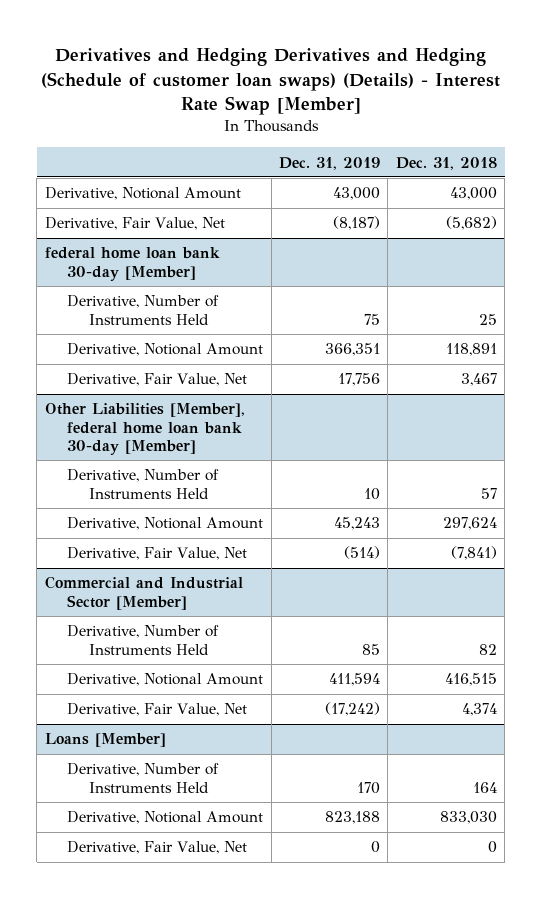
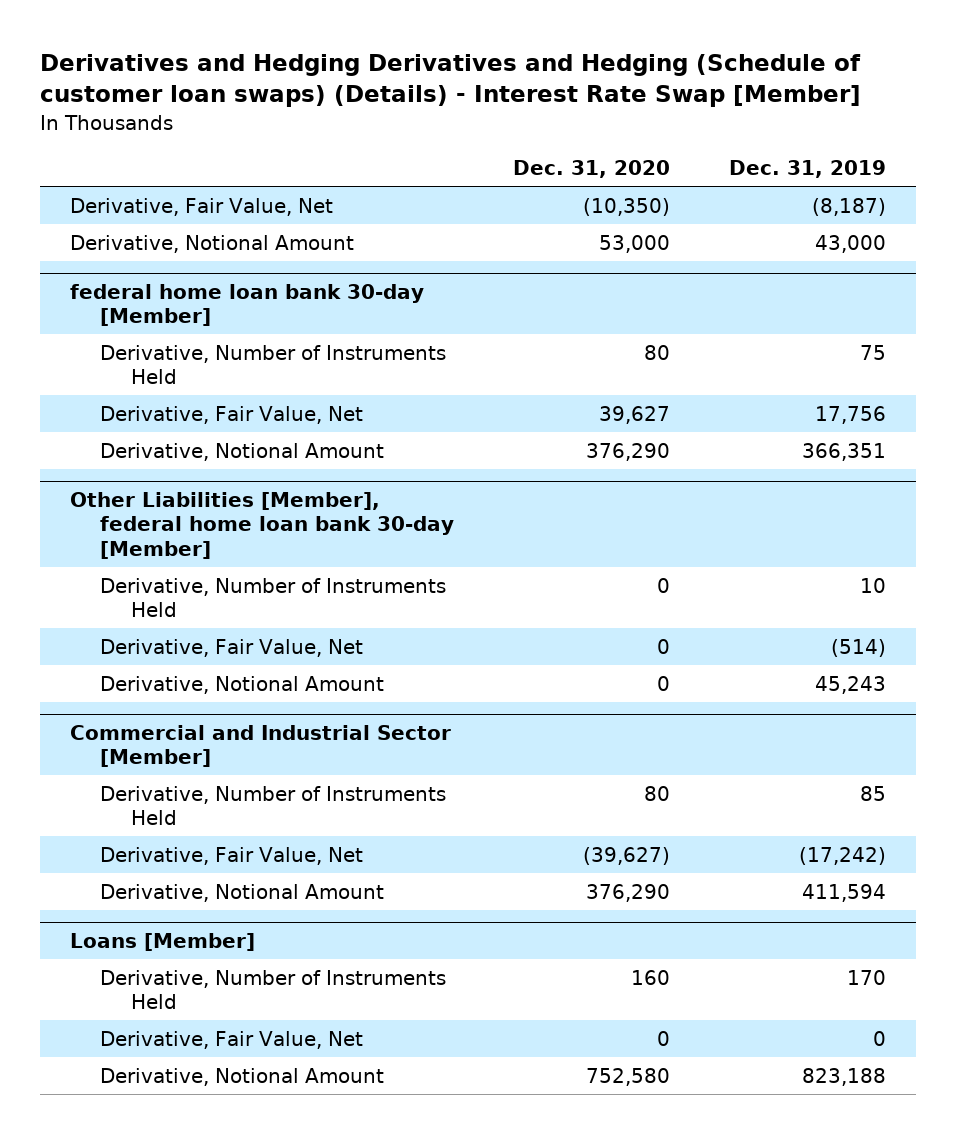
[395,156,497,170] Dec. 31, 2018 -> none
none -> [513,160,671,179] Dec. 31, 2020
[44,187,241,201] Derivative, Notional Amount -> [69,234,354,253] Derivative, Notional Amount
[67,343,264,357] Derivative, Notional Amount -> [100,442,385,461] Derivative, Notional Amount
[67,517,264,531] Derivative, Notional Amount -> [100,675,385,694] Derivative, Notional Amount
[67,673,264,687] Derivative, Notional Amount -> [100,883,385,902] Derivative, Notional Amount
[67,811,264,825] Derivative, Notional Amount -> [100,1067,385,1086] Derivative, Notional Amount

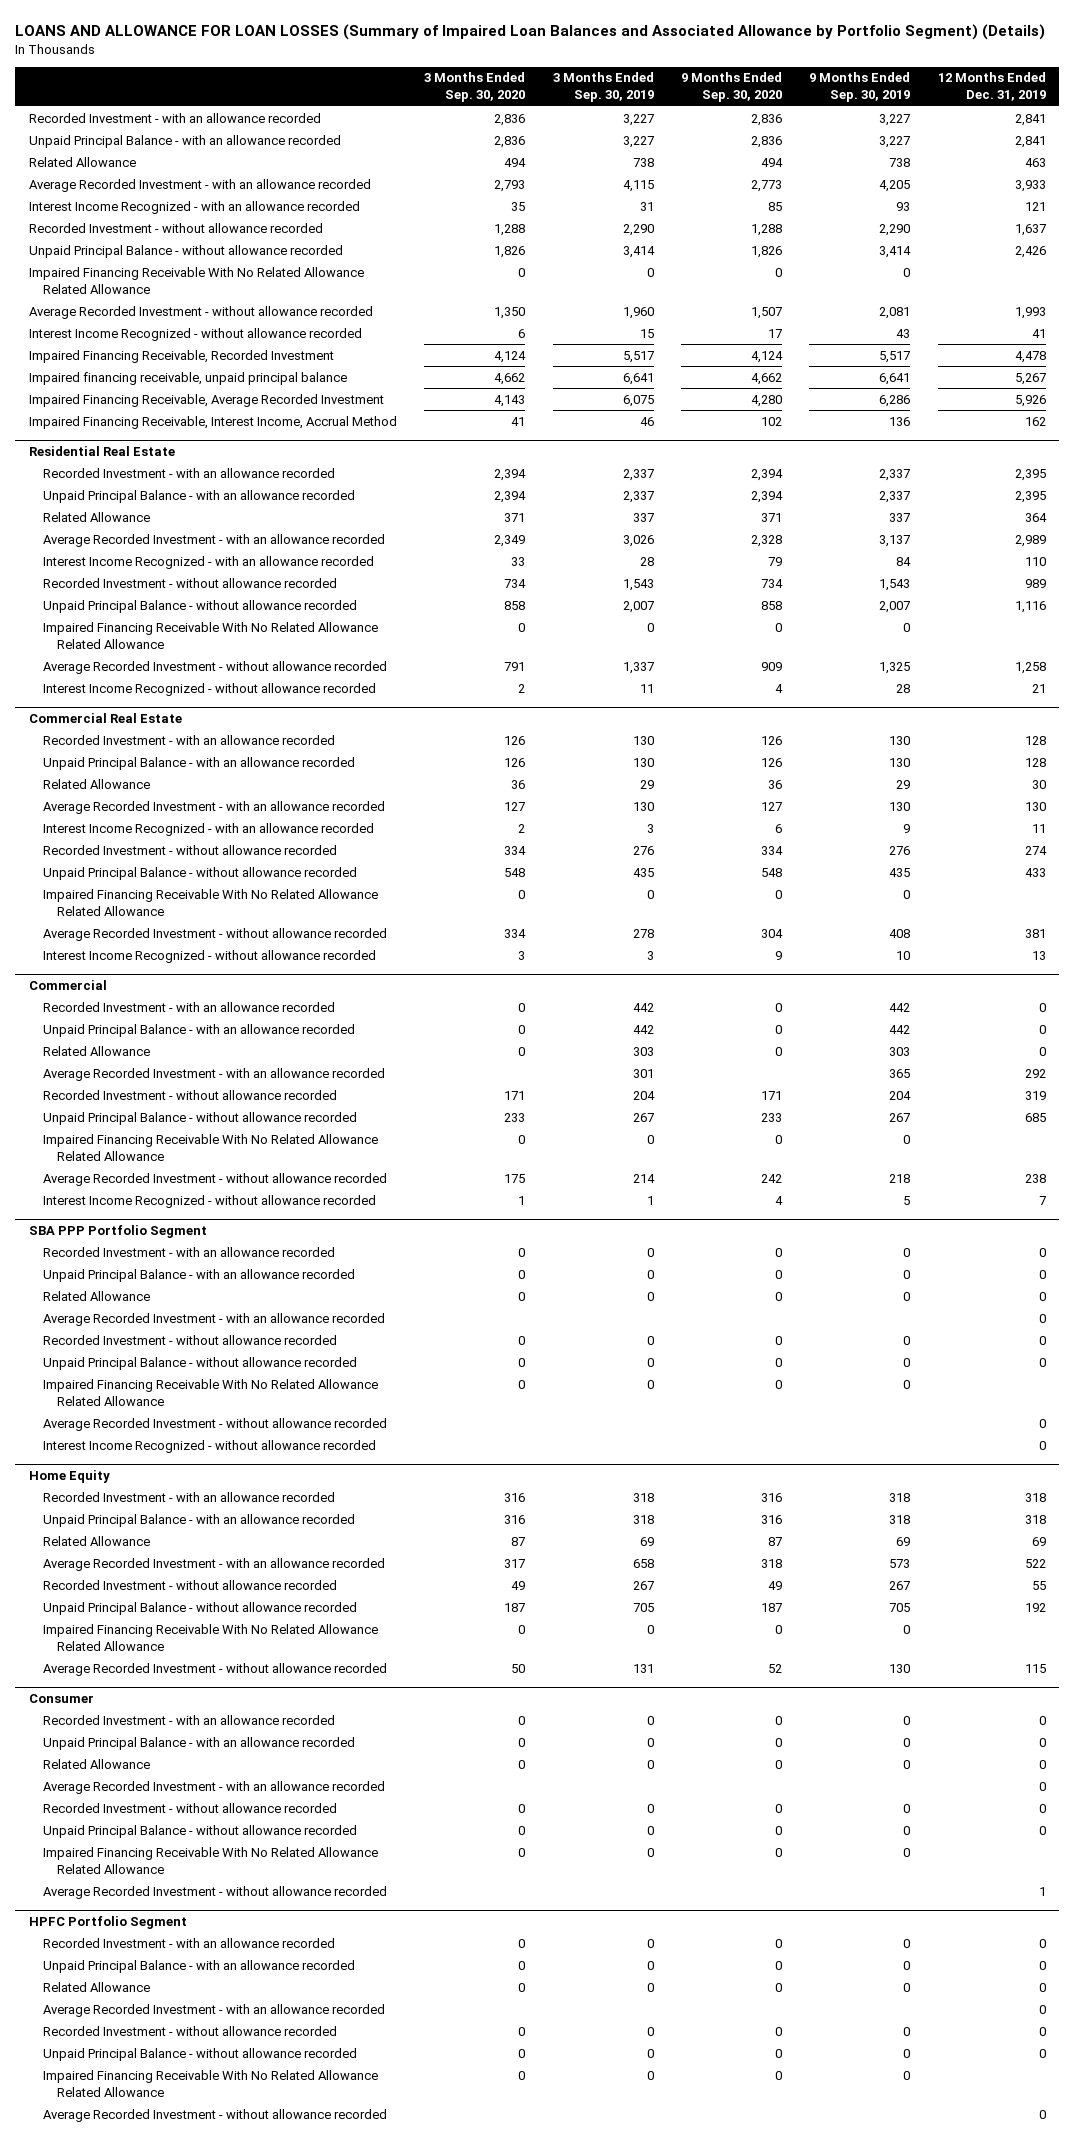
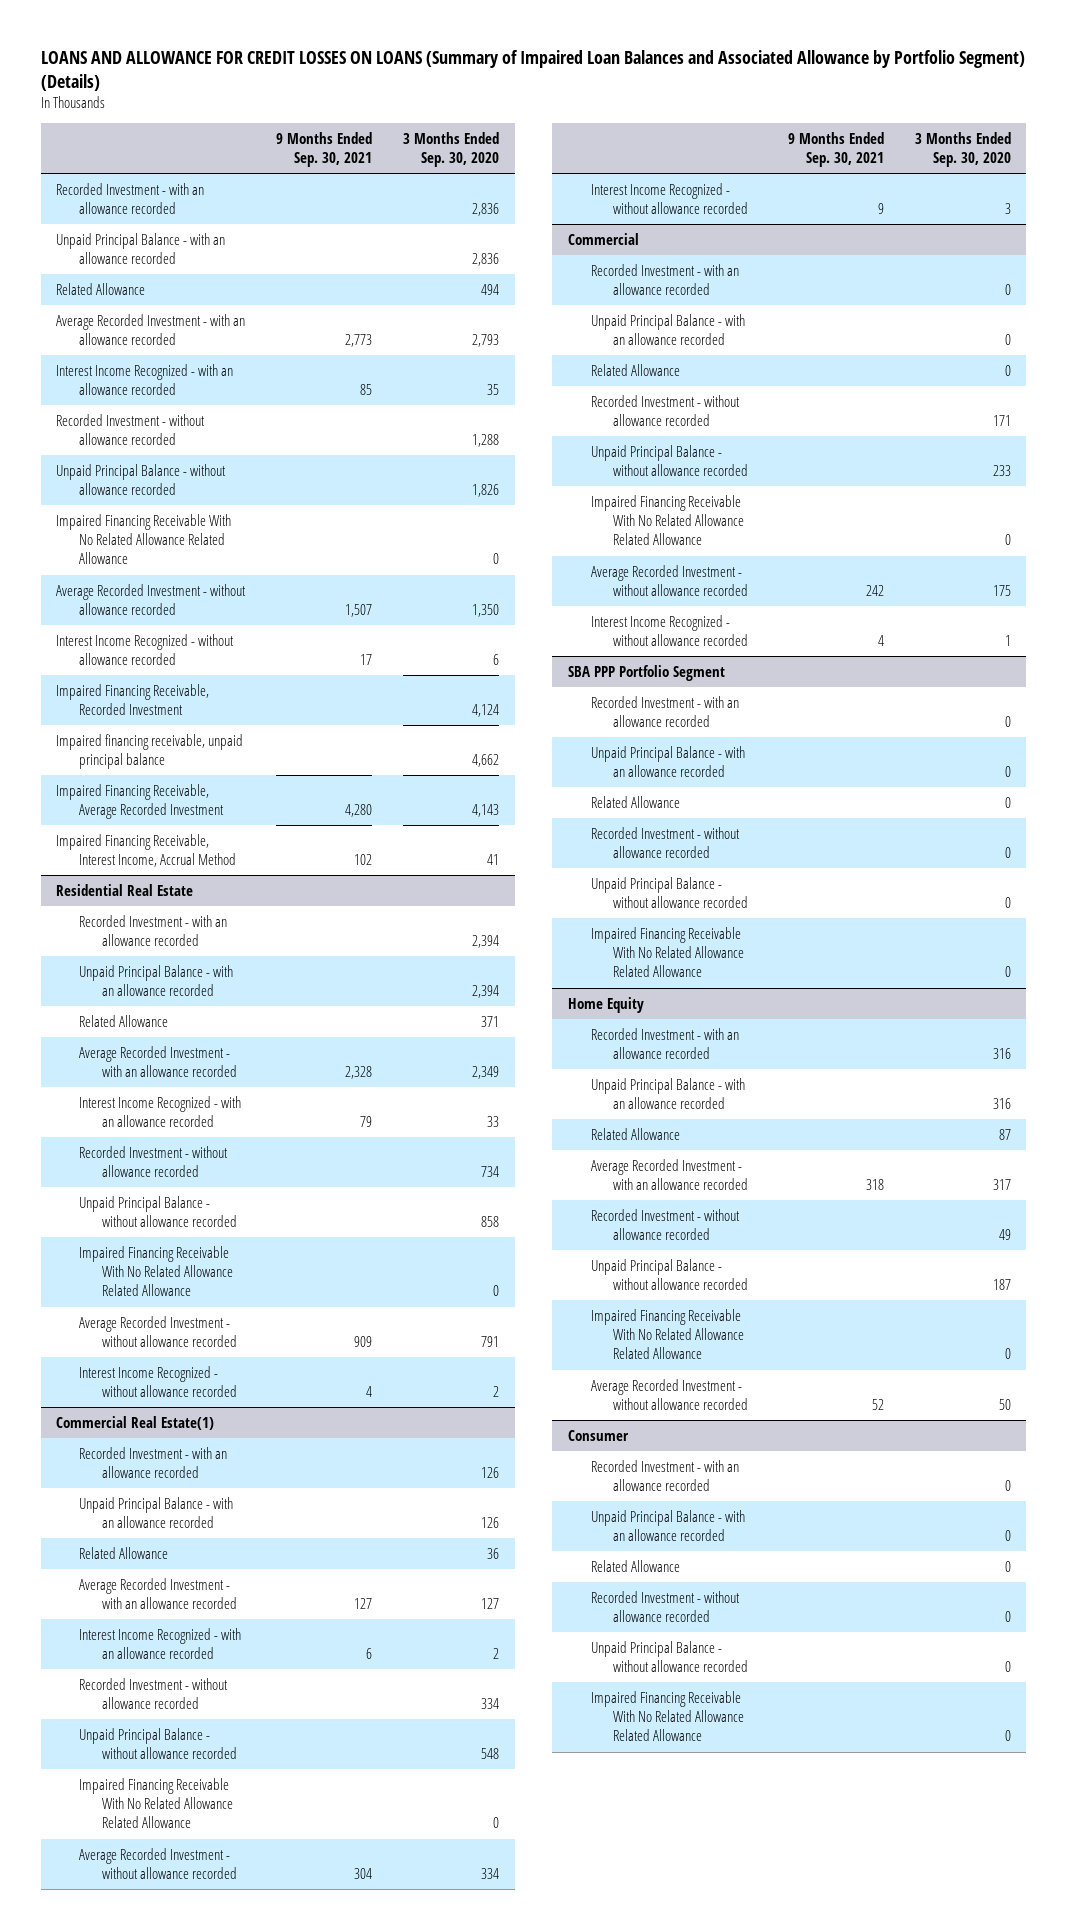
[15,23,1046,40] LOANS AND ALLOWANCE FOR LOAN LOSSES (Summary of Impaired Loan Balances and Associated Allowance by Portfolio Segment) (Details) -> [40,50,1025,91] LOANS AND ALLOWANCE FOR CREDIT LOSSES ON LOANS (Summary of Impaired Loan Balances and Associated Allowance by Portfolio Segment) (Details)
[552,72,654,103] 3 Months Ended Sep. 30, 2019 -> none
[680,72,782,103] 9 Months Ended Sep. 30, 2020 -> none
[809,72,911,103] 9 Months Ended Sep. 30, 2019 -> none
[937,72,1046,102] 12 Months Ended Dec. 31, 2019 -> none
none -> [276,131,373,168] 9 Months Ended Sep. 30, 2021
[28,713,182,724] Commercial Real Estate -> [56,1415,215,1430] Commercial Real Estate(1)
[42,1067,385,1081] Average Recorded Investment - with an allowance recorded -> none
[42,1312,385,1326] Average Recorded Investment - with an allowance recorded -> none
[42,1417,387,1431] Average Recorded Investment - without allowance recorded -> none
[42,1439,376,1453] Interest Income Recognized - without allowance recorded -> none
[42,1780,385,1794] Average Recorded Investment - with an allowance recorded -> none
[42,1885,387,1899] Average Recorded Investment - without allowance recorded -> none
[28,1916,187,1930] HPFC Portfolio Segment -> none
[42,1937,335,1948] Recorded Investment - with an allowance recorded -> none
[42,1959,355,1973] Unpaid Principal Balance - with an allowance recorded -> none
[42,1981,150,1992] Related Allowance -> none
[42,2003,385,2017] Average Recorded Investment - with an allowance recorded -> none
[42,2025,337,2036] Recorded Investment - without allowance recorded -> none
[42,2047,357,2061] Unpaid Principal Balance - without allowance recorded -> none
[42,2069,378,2097] Impaired Financing Receivable With No Related Allowance Related Allowance -> none
[42,2108,387,2122] Average Recorded Investment - without allowance recorded -> none

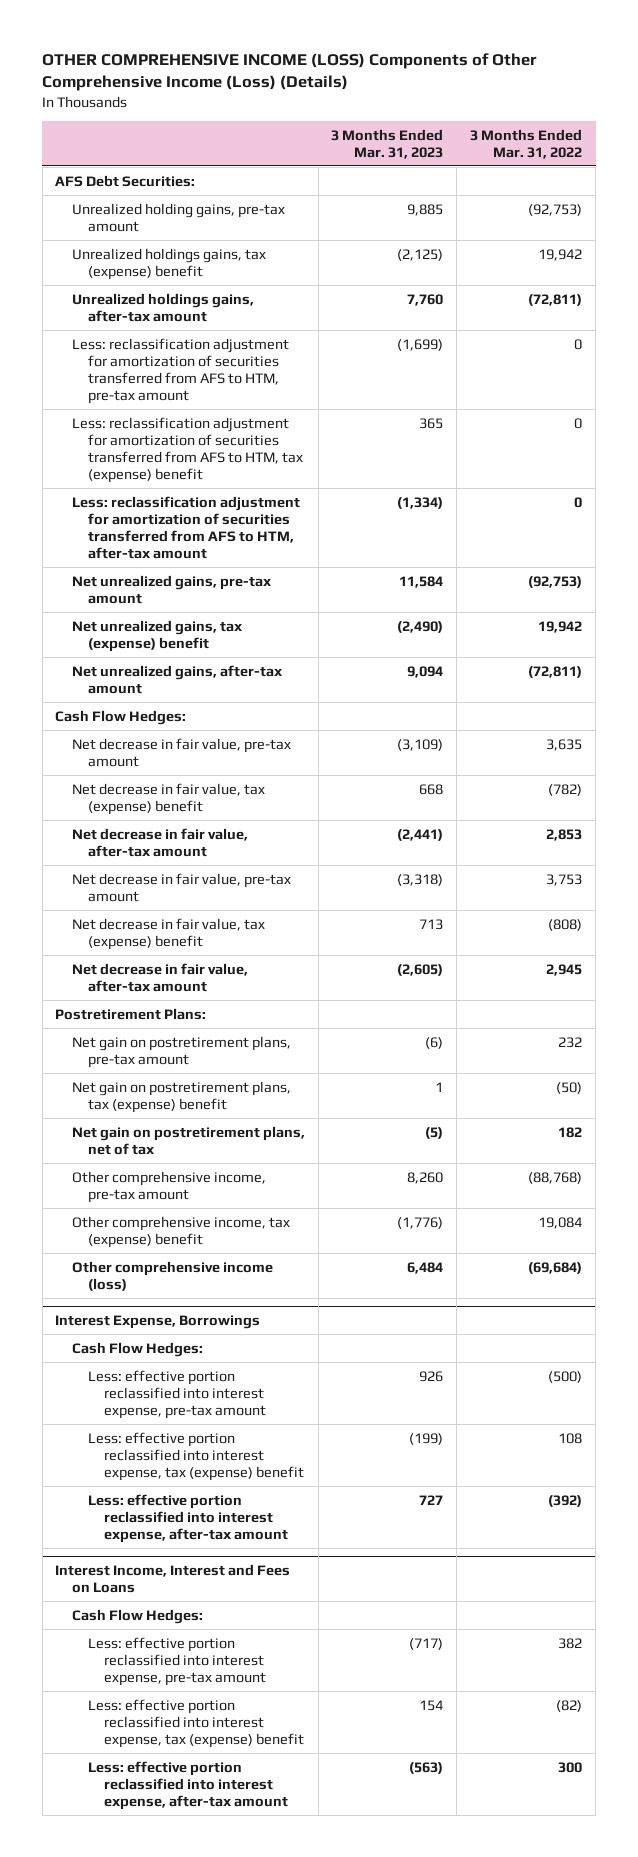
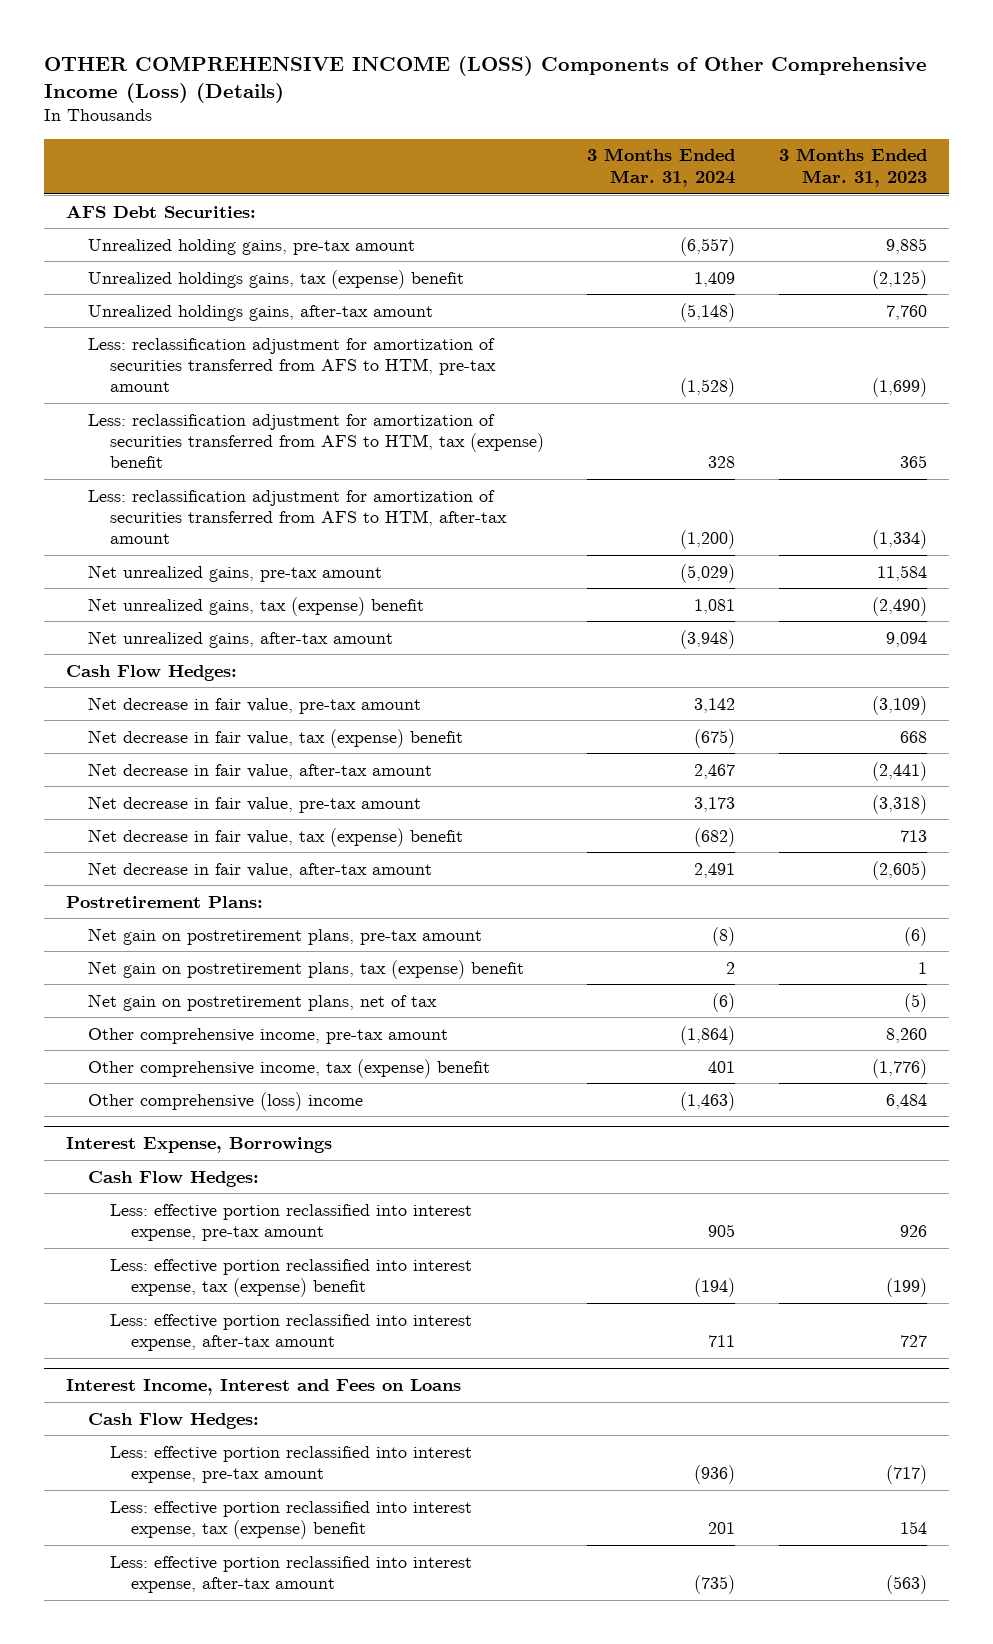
[470,128,583,159] 3 Months Ended Mar. 31, 2022 -> none
none -> [587,148,736,187] 3 Months Ended Mar. 31, 2024
[71,1260,273,1291] Other comprehensive income (loss) -> [87,1091,363,1111] Other comprehensive (loss) income

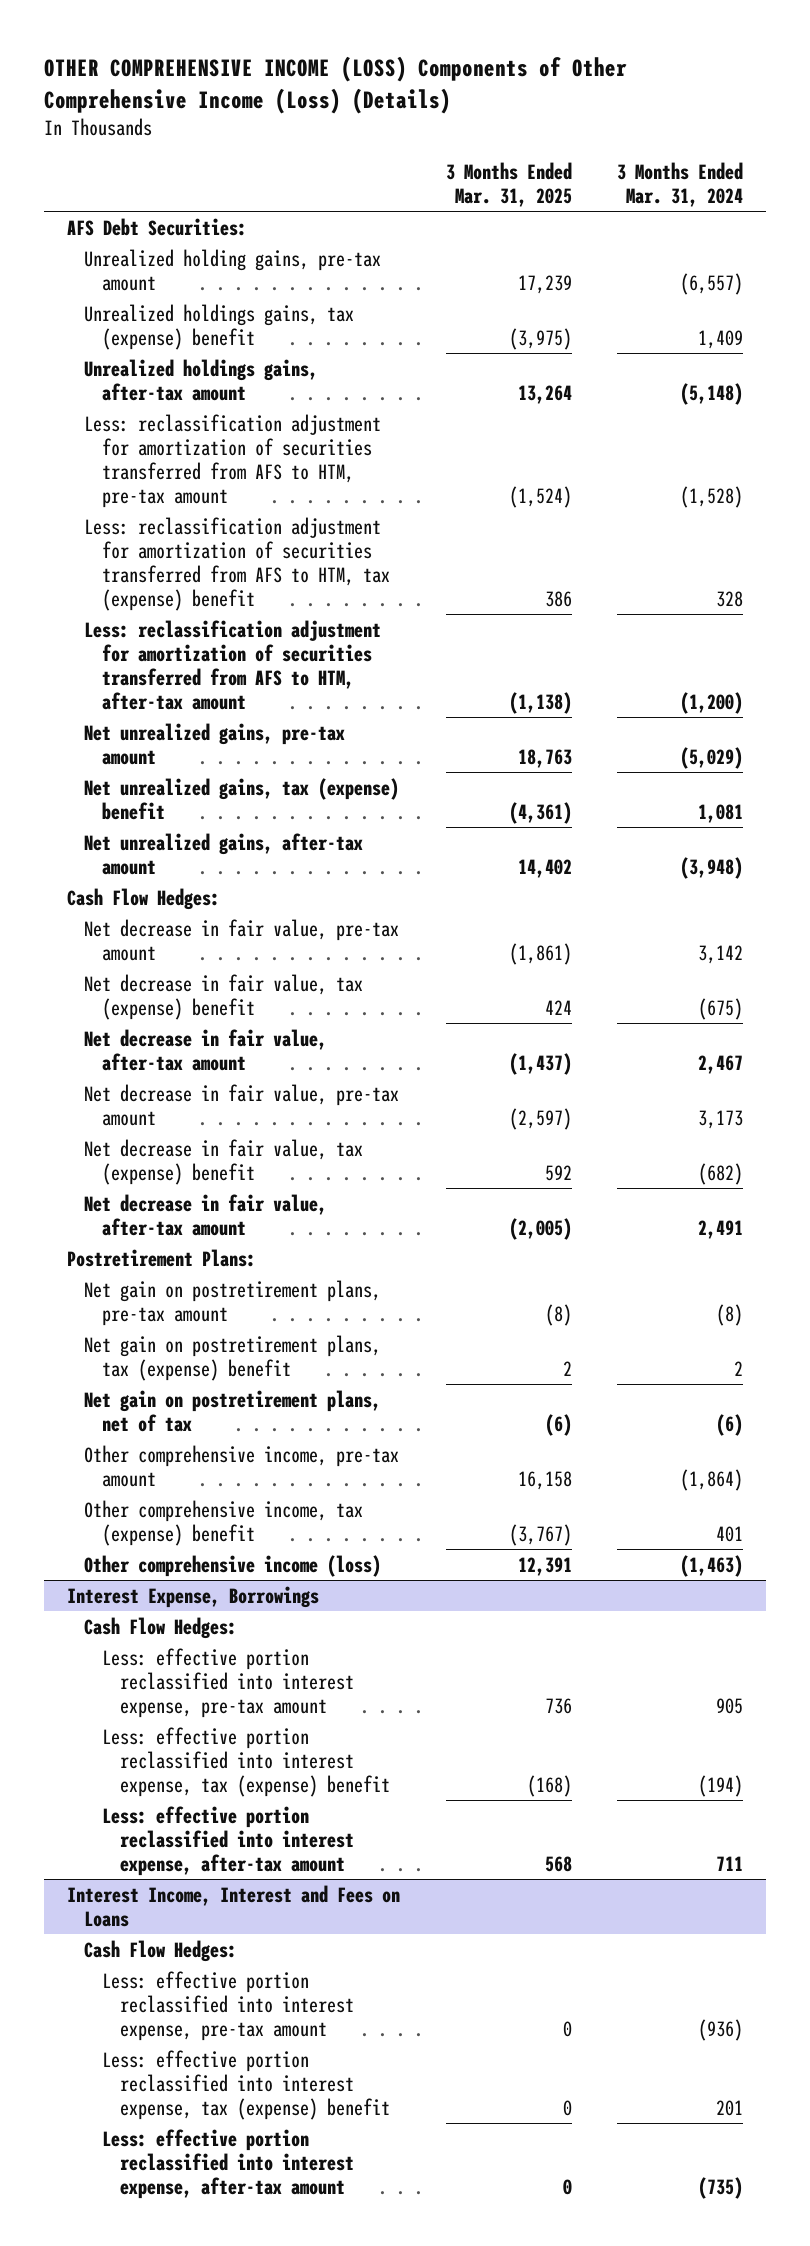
[779,148,928,187] 3 Months Ended Mar. 31, 2023 -> none
none -> [445,162,572,207] 3 Months Ended Mar. 31, 2025
[87,1091,363,1111] Other comprehensive (loss) income -> [84,1554,382,1577] Other comprehensive income (loss)

